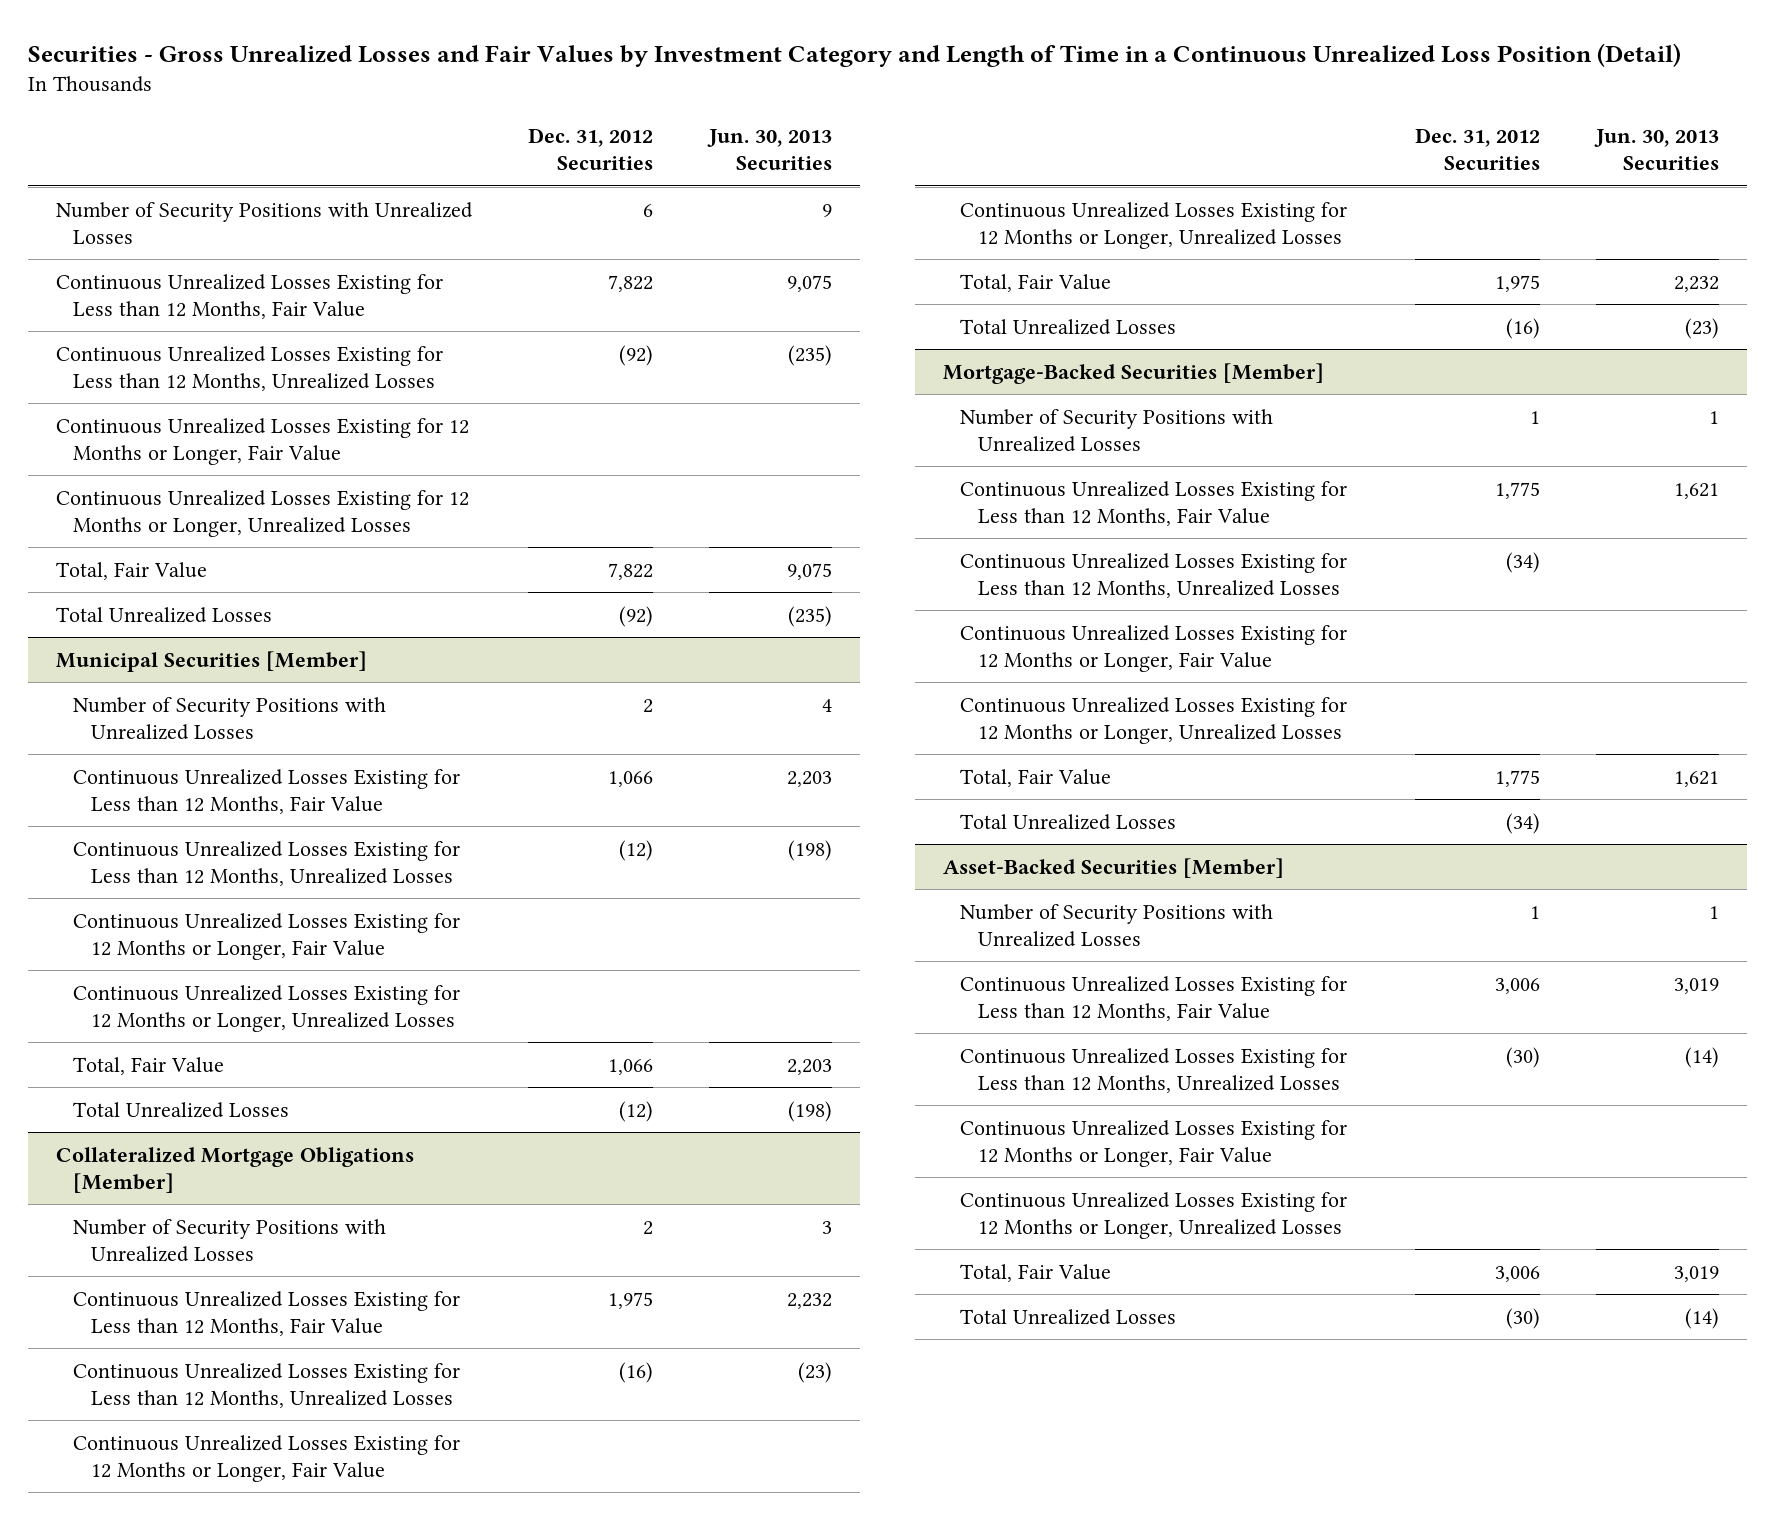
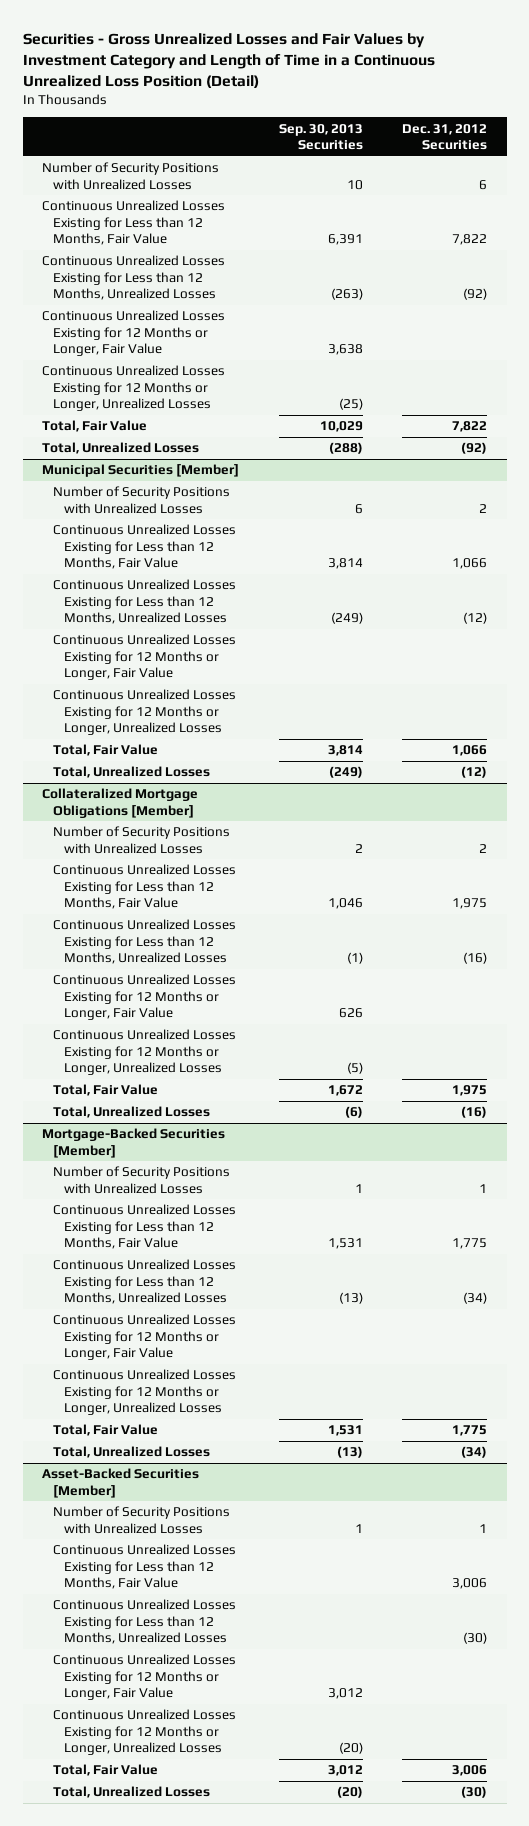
[707,128,833,171] Jun. 30, 2013 Securities -> none
none -> [278,123,363,151] Sep. 30, 2013 Securities
[55,606,272,623] Total Unrealized Losses -> [42,442,200,455] Total, Unrealized Losses
[73,1101,290,1118] Total Unrealized Losses -> [53,766,211,779] Total, Unrealized Losses
[960,318,1177,335] Total Unrealized Losses -> [53,1106,211,1119] Total, Unrealized Losses
[960,813,1177,830] Total Unrealized Losses -> [53,1446,211,1459] Total, Unrealized Losses
[960,1308,1177,1325] Total Unrealized Losses -> [53,1786,211,1799] Total, Unrealized Losses

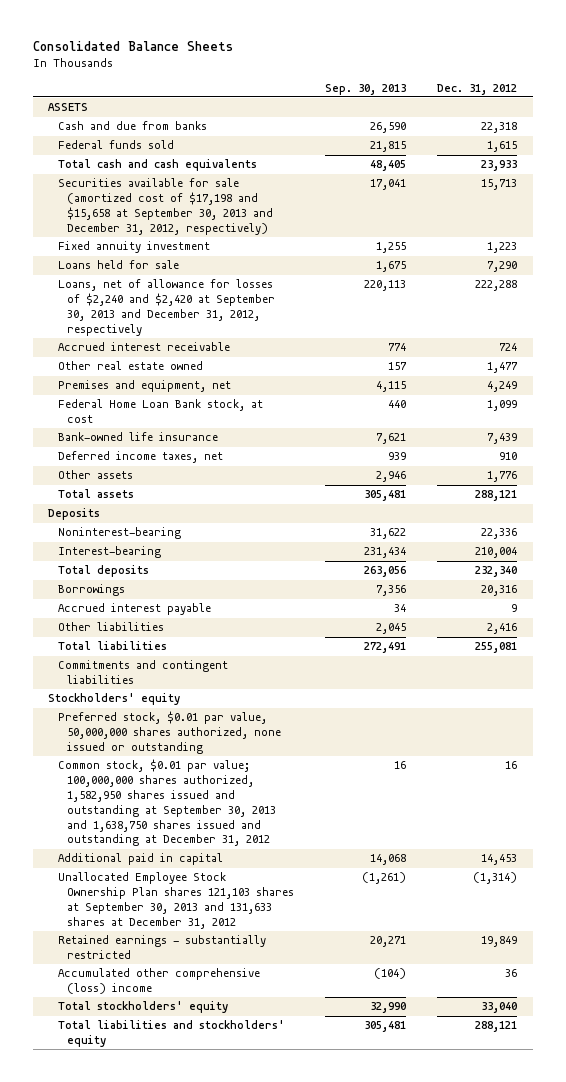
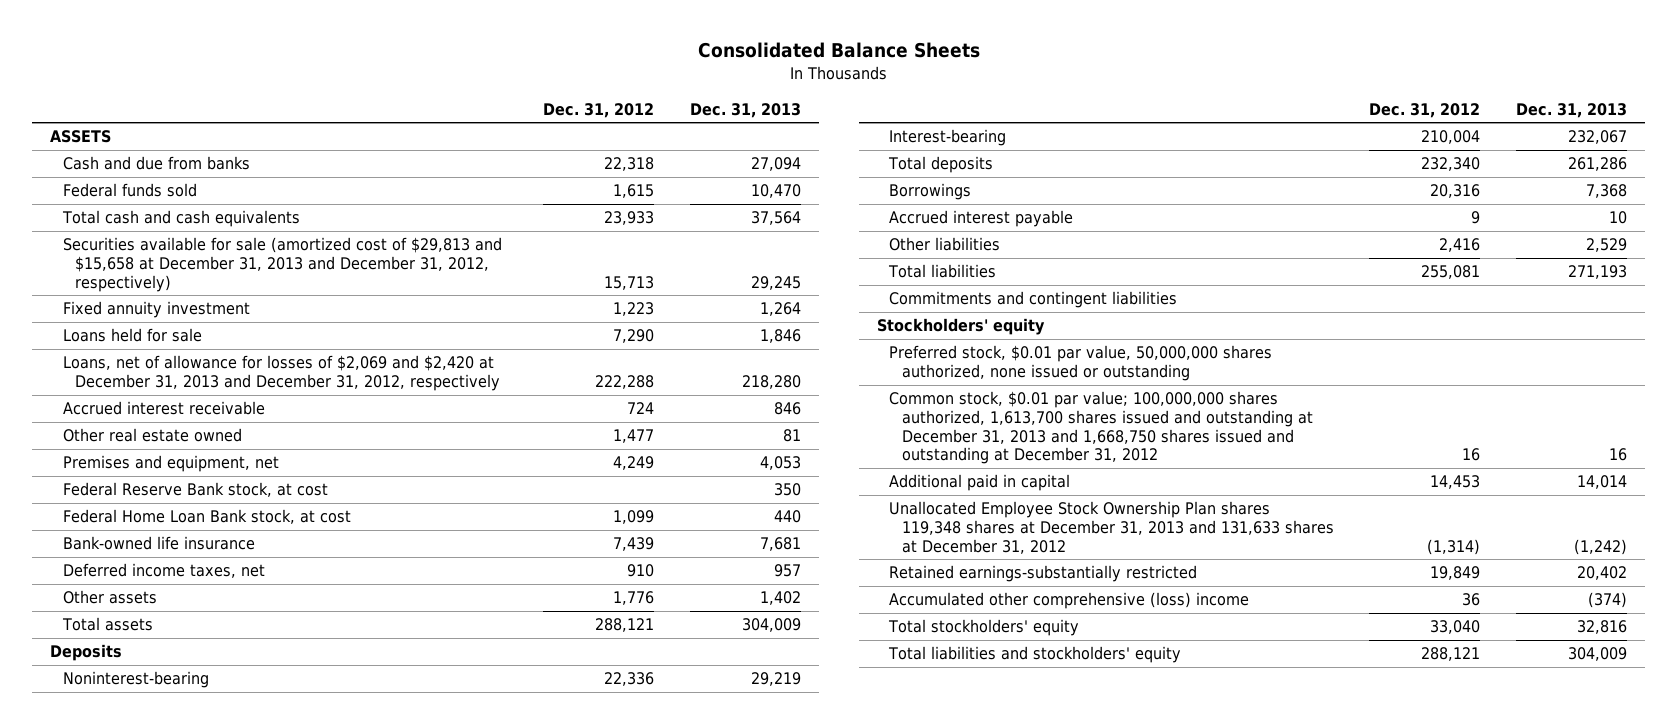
[325,83,407,95] Sep. 30, 2013 -> none
none -> [689,102,801,118] Dec. 31, 2013
[57,178,274,235] Securities available for sale (amortized cost of $17,198 and $15,658 at September 30, 2013 and December 31, 2012, respectively) -> [62,237,502,292] Securities available for sale (amortized cost of $29,813 and $15,658 at December 31, 2013 and December 31, 2012, respectively)
[57,279,276,336] Loans, net of allowance for losses of $2,240 and $2,420 at September 30, 2013 and December 31, 2012, respectively -> [62,355,501,392] Loans, net of allowance for losses of $2,069 and $2,420 at December 31, 2013 and December 31, 2012, respectively
none -> [62,482,328,498] Federal Reserve Bank stock, at cost
[57,759,277,847] Common stock, $0.01 par value; 100,000,000 shares authorized, 1,582,950 shares issued and outstanding at September 30, 2013 and 1,638,750 shares issued and outstanding at December 31, 2012 -> [889,391,1313,465] Common stock, $0.01 par value; 100,000,000 shares authorized, 1,613,700 shares issued and outstanding at December 31, 2013 and 1,668,750 shares issued and outstanding at December 31, 2012
[57,872,295,929] Unallocated Employee Stock Ownership Plan shares 121,103 shares at September 30, 2013 and 131,633 shares at December 31, 2012 -> [889,501,1334,554] Unallocated Employee Stock Ownership Plan shares 119,348 shares at December 31, 2013 and 131,633 shares at December 31, 2012
[57,935,266,960] Retained earnings - substantially restricted -> [889,565,1198,583] Retained earnings-substantially restricted

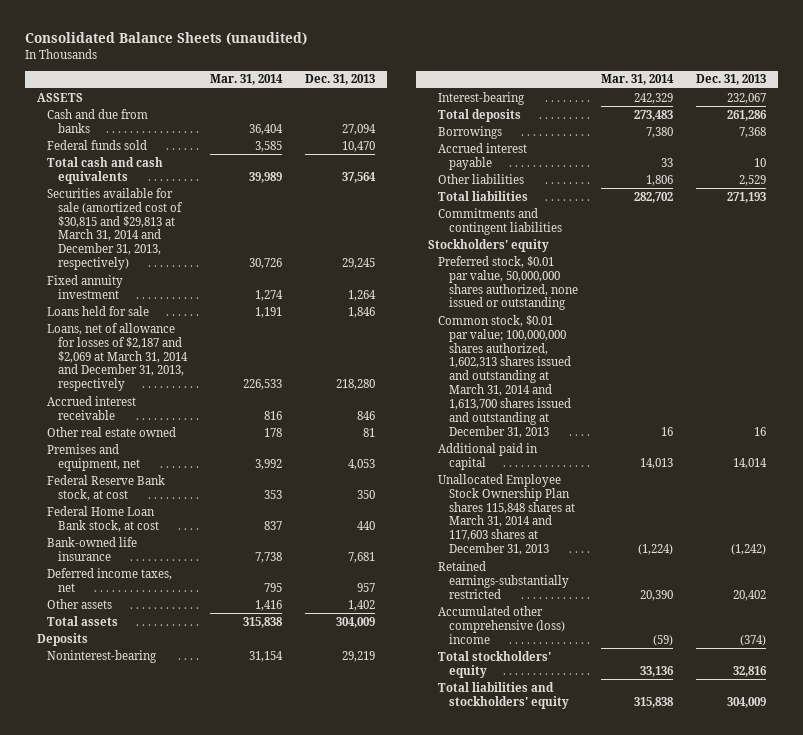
[697,42,980,59] Consolidated Balance Sheets -> [25,32,308,46] Consolidated Balance Sheets (unaudited)
[542,102,654,118] Dec. 31, 2012 -> none
none -> [210,74,284,86] Mar. 31, 2014
[62,237,502,292] Securities available for sale (amortized cost of $29,813 and $15,658 at December 31, 2013 and December 31, 2012, respectively) -> [47,187,184,271] Securities available for sale (amortized cost of $30,815 and $29,813 at March 31, 2014 and December 31, 2013, respectively)
[62,355,501,392] Loans, net of allowance for losses of $2,069 and $2,420 at December 31, 2013 and December 31, 2012, respectively -> [47,322,189,392] Loans, net of allowance for losses of $2,187 and $2,069 at March 31, 2014 and December 31, 2013, respectively
[889,391,1313,465] Common stock, $0.01 par value; 100,000,000 shares authorized, 1,613,700 shares issued and outstanding at December 31, 2013 and 1,668,750 shares issued and outstanding at December 31, 2012 -> [438,314,572,439] Common stock, $0.01 par value; 100,000,000 shares authorized, 1,602,313 shares issued and outstanding at March 31, 2014 and 1,613,700 shares issued and outstanding at December 31, 2013
[889,501,1334,554] Unallocated Employee Stock Ownership Plan shares 119,348 shares at December 31, 2013 and 131,633 shares at December 31, 2012 -> [438,473,576,556] Unallocated Employee Stock Ownership Plan shares 115,848 shares at March 31, 2014 and 117,603 shares at December 31, 2013

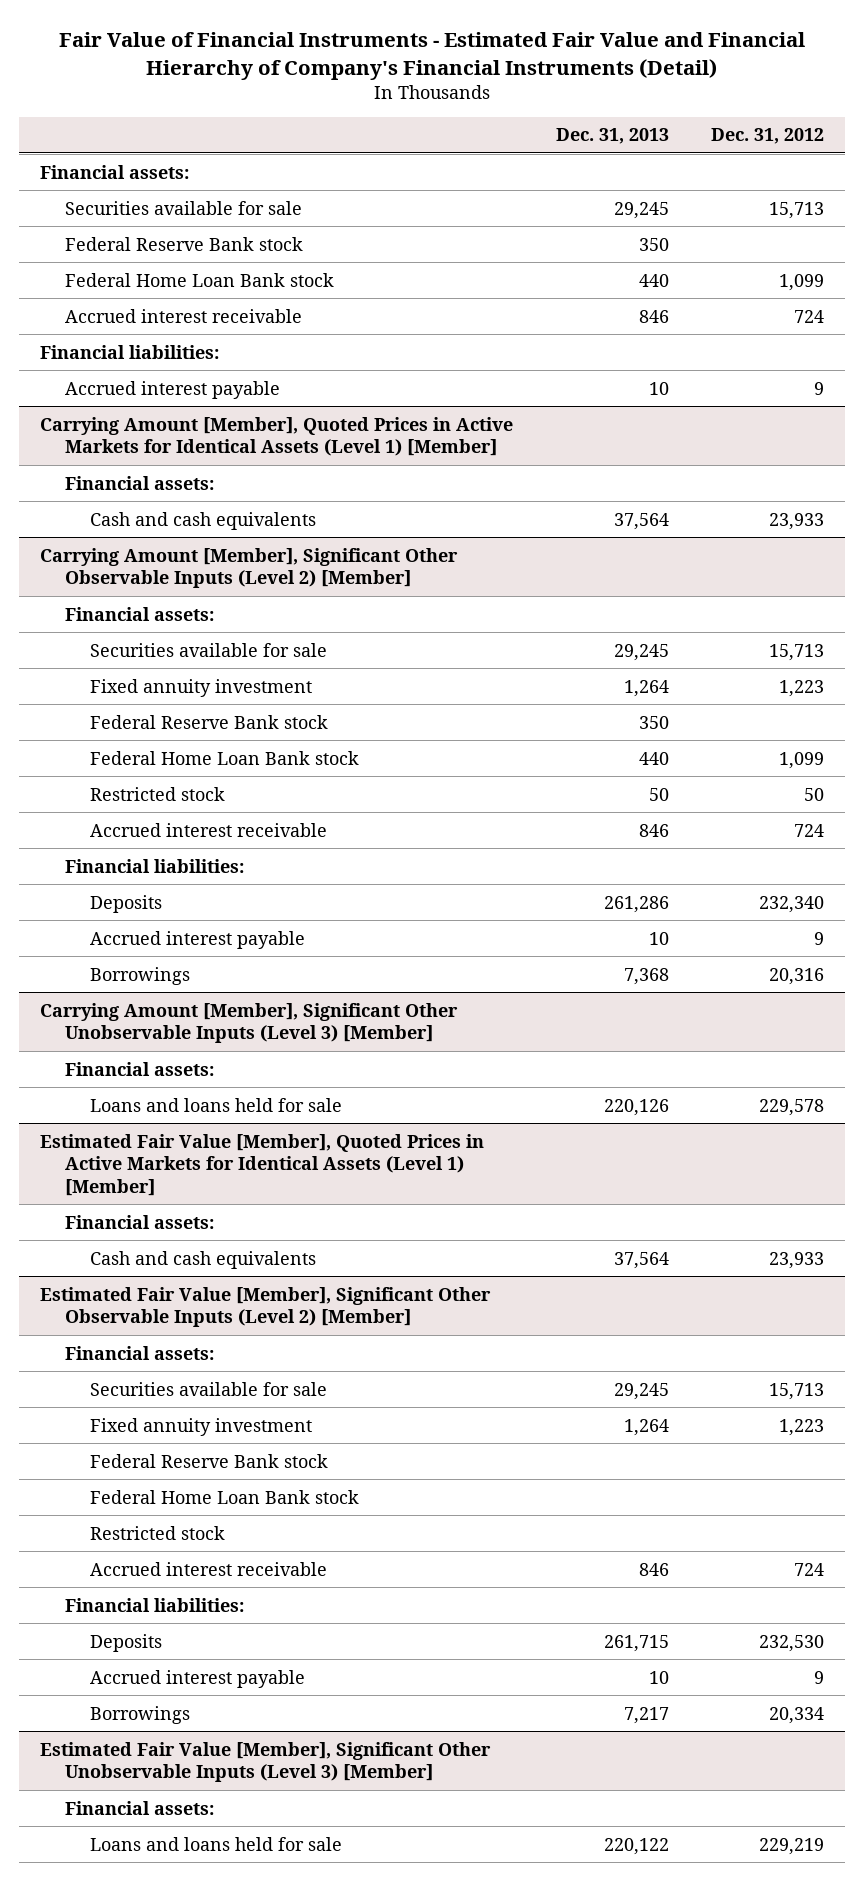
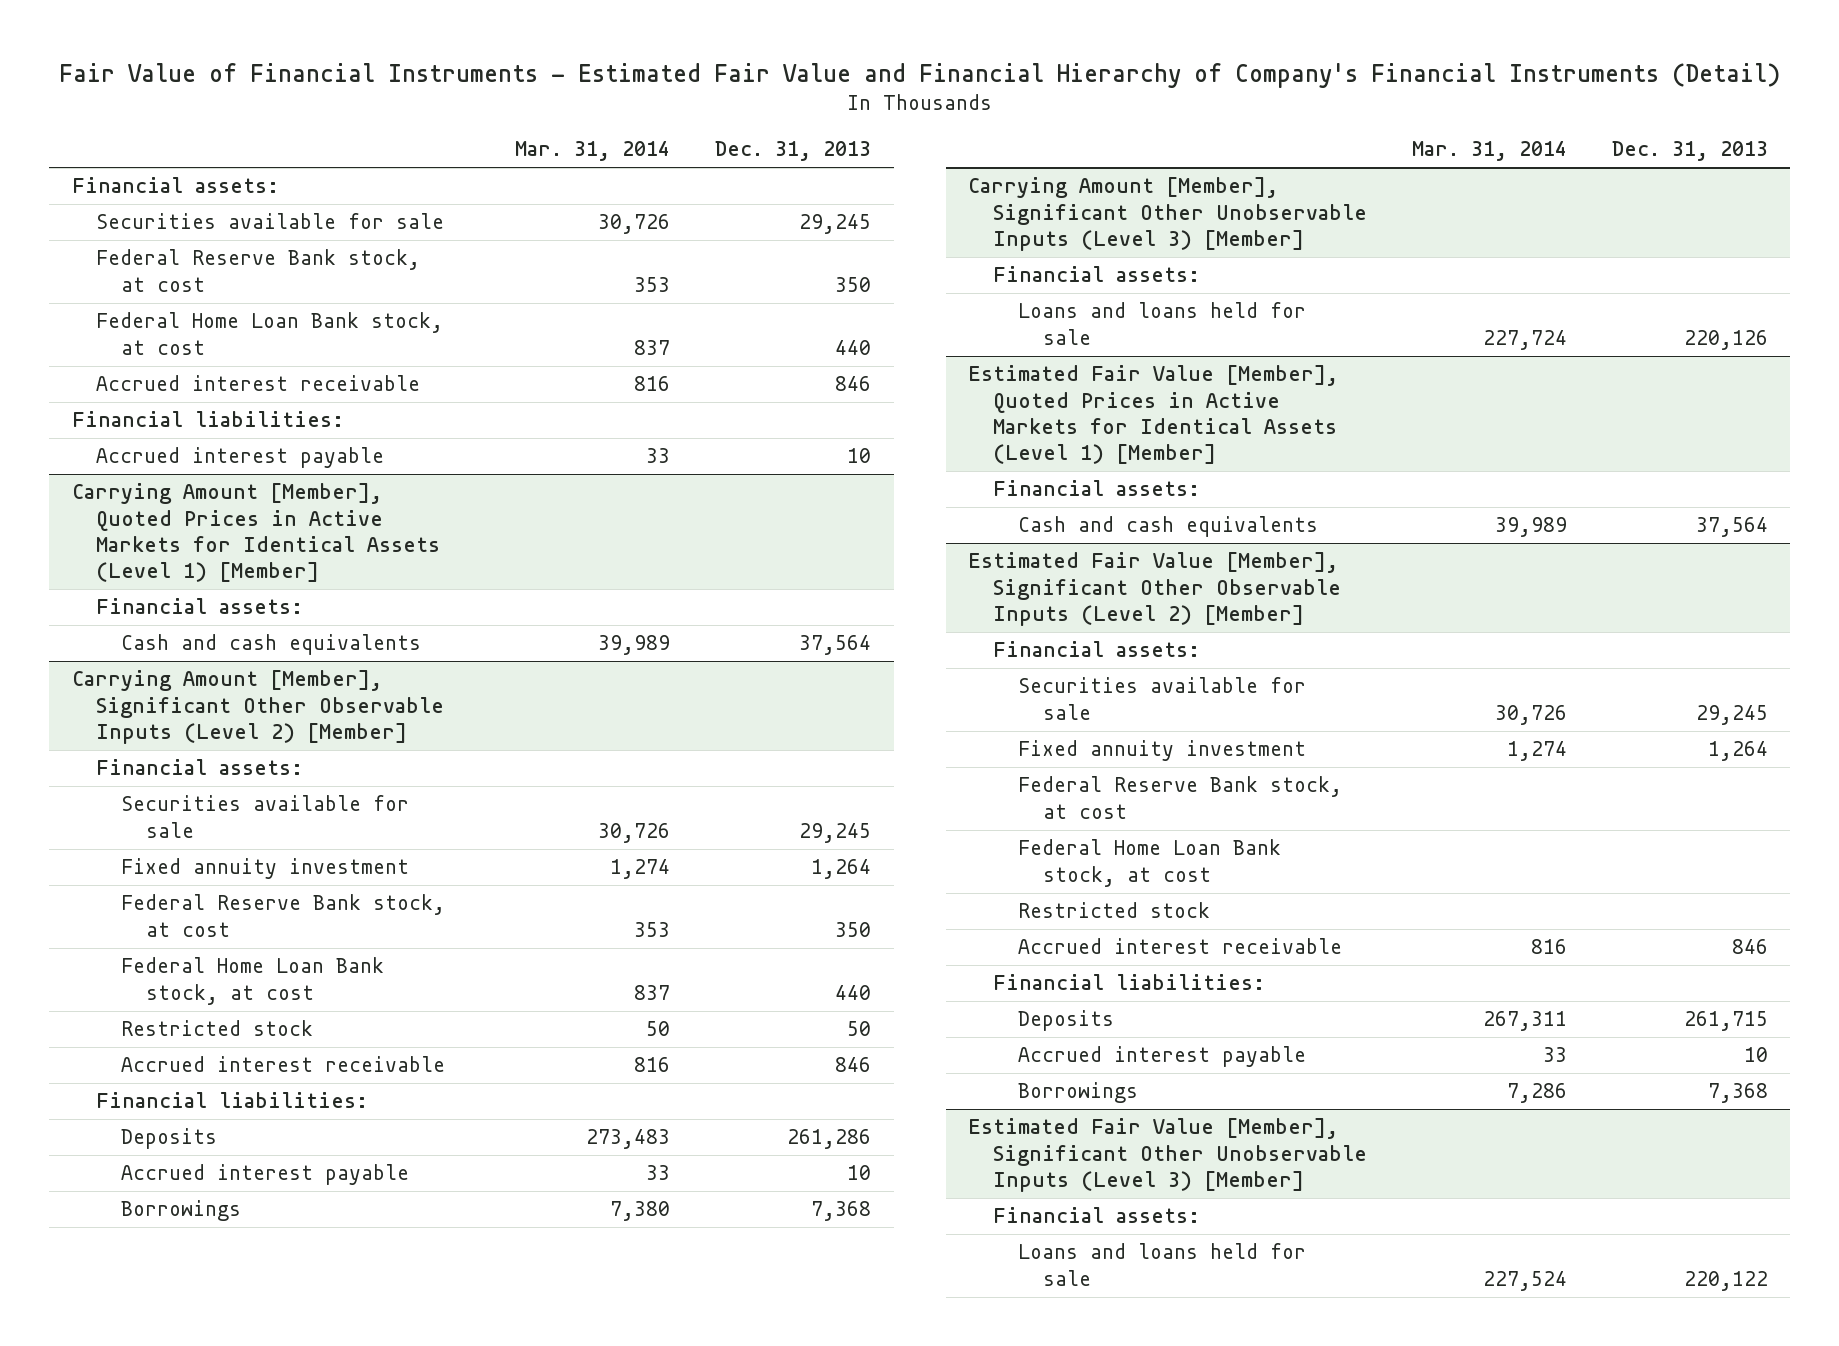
[711,128,825,145] Dec. 31, 2012 -> none
none -> [515,141,671,162] Mar. 31, 2014
[65,236,304,251] Federal Reserve Bank stock -> [96,249,421,292] Federal Reserve Bank stock, at cost
[65,272,335,287] Federal Home Loan Bank stock -> [96,312,444,355] Federal Home Loan Bank stock, at cost
[90,714,329,729] Federal Reserve Bank stock -> [121,894,446,937] Federal Reserve Bank stock, at cost
[90,750,360,765] Federal Home Loan Bank stock -> [121,957,385,1005] Federal Home Loan Bank stock, at cost
[90,1453,329,1468] Federal Reserve Bank stock -> [1017,776,1342,819] Federal Reserve Bank stock, at cost
[90,1489,360,1504] Federal Home Loan Bank stock -> [1017,839,1281,887] Federal Home Loan Bank stock, at cost
[623,1706,669,1724] 7,217 -> [1707,1083,1768,1104] 7,368

